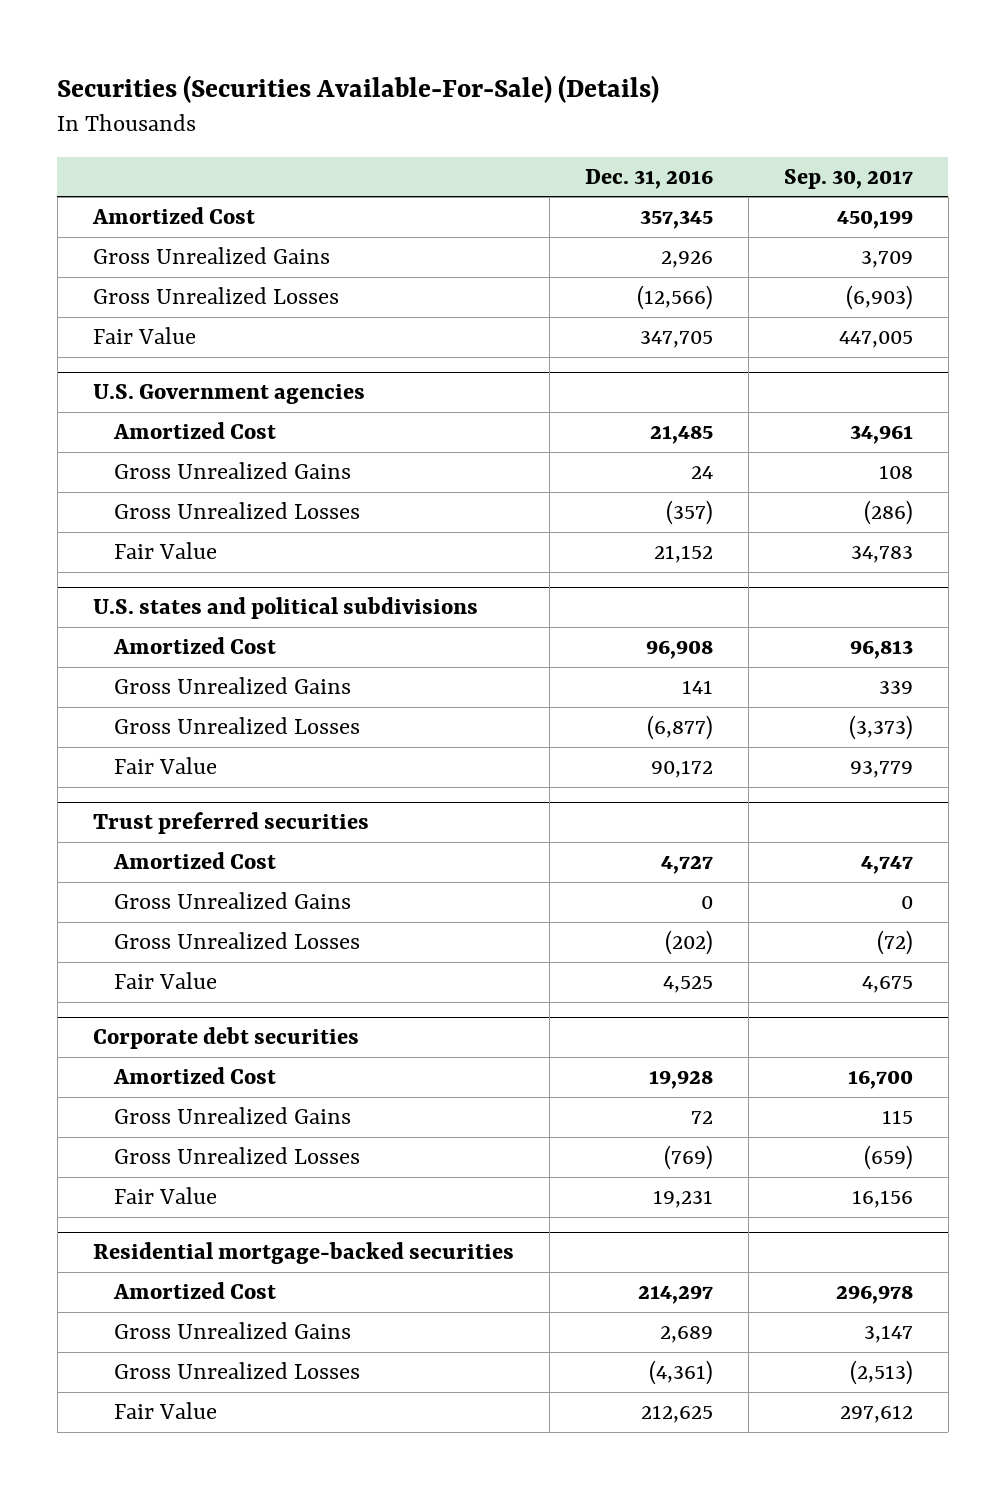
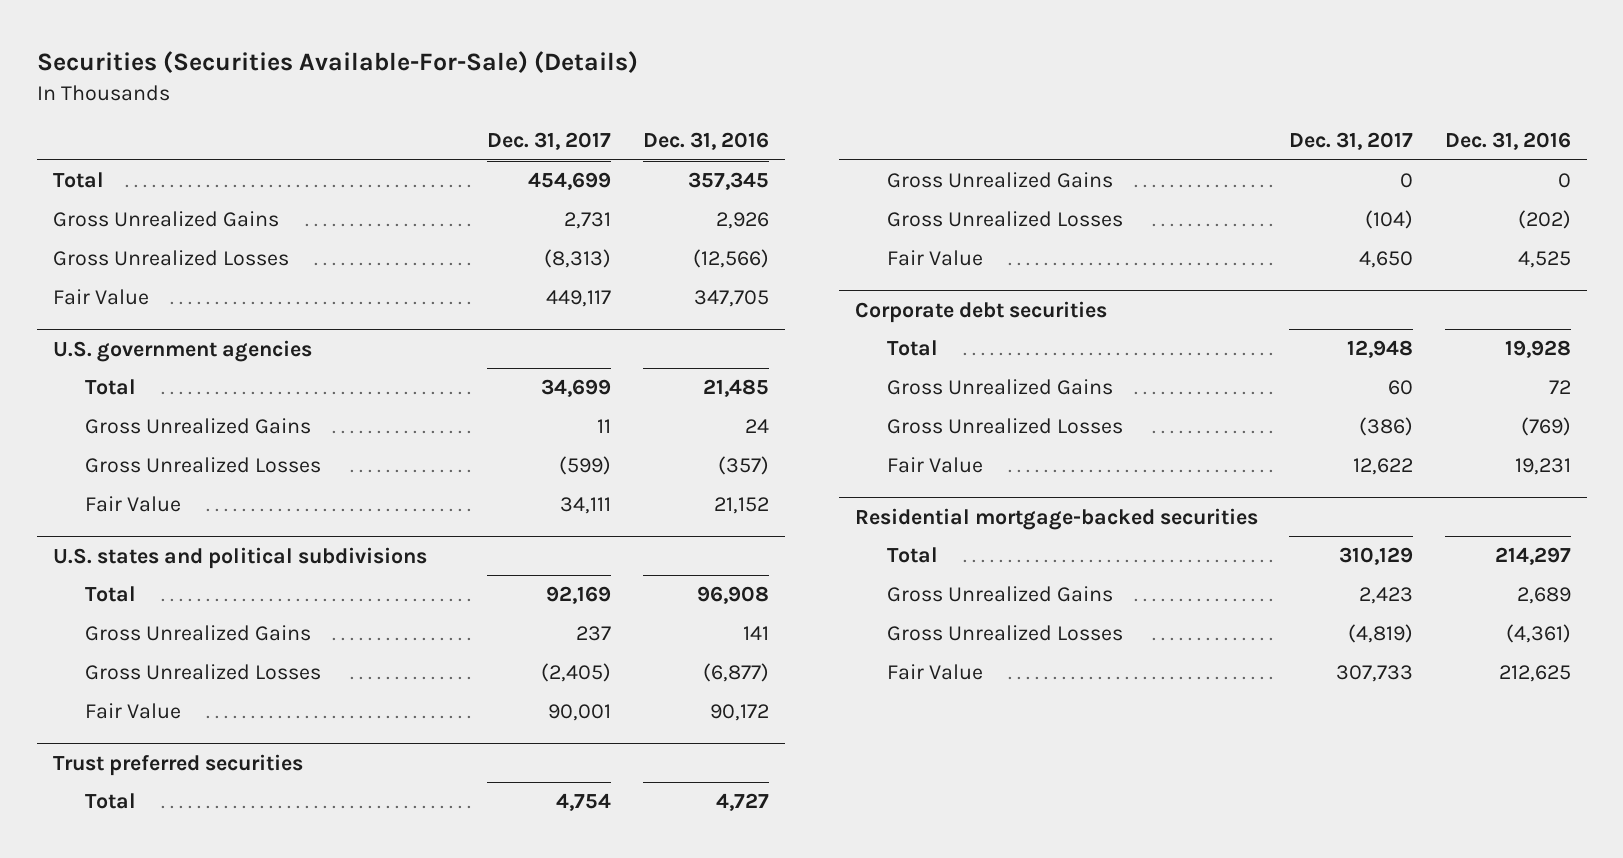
[783,168,913,189] Sep. 30, 2017 -> none
none -> [487,132,612,151] Dec. 31, 2017
[91,207,255,225] Amortized Cost -> [52,172,104,189] Total
[92,384,365,405] U.S. Government agencies -> [52,339,312,362] U.S. government agencies
[112,422,276,440] Amortized Cost -> [84,379,136,396] Total
[112,637,276,655] Amortized Cost -> [84,586,136,603] Total
[112,852,276,870] Amortized Cost -> [84,793,136,810] Total
[112,1067,276,1085] Amortized Cost -> [886,340,938,357] Total
[112,1282,276,1300] Amortized Cost -> [886,547,938,564] Total

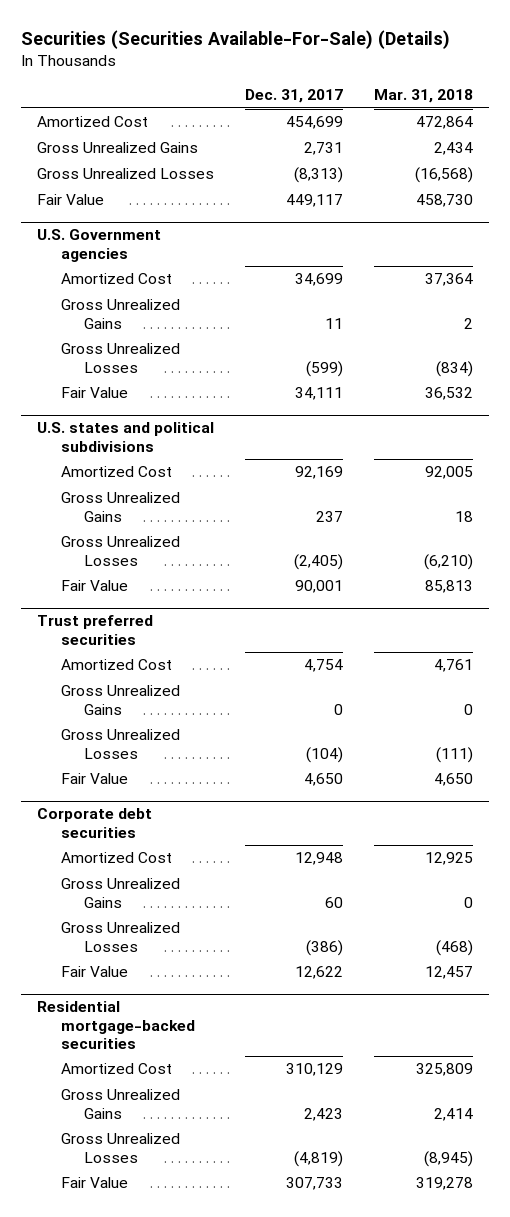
[642,132,769,151] Dec. 31, 2016 -> none
none -> [374,89,474,104] Mar. 31, 2018
[52,172,104,189] Total -> [37,116,149,128] Amortized Cost
[52,339,312,362] U.S. government agencies -> [37,229,162,262] U.S. Government agencies
[84,379,136,396] Total -> [60,273,172,285] Amortized Cost
[84,586,136,603] Total -> [60,466,172,478] Amortized Cost
[84,793,136,810] Total -> [60,659,172,671] Amortized Cost
[886,340,938,357] Total -> [60,852,172,864] Amortized Cost
[886,547,938,564] Total -> [60,1063,172,1075] Amortized Cost

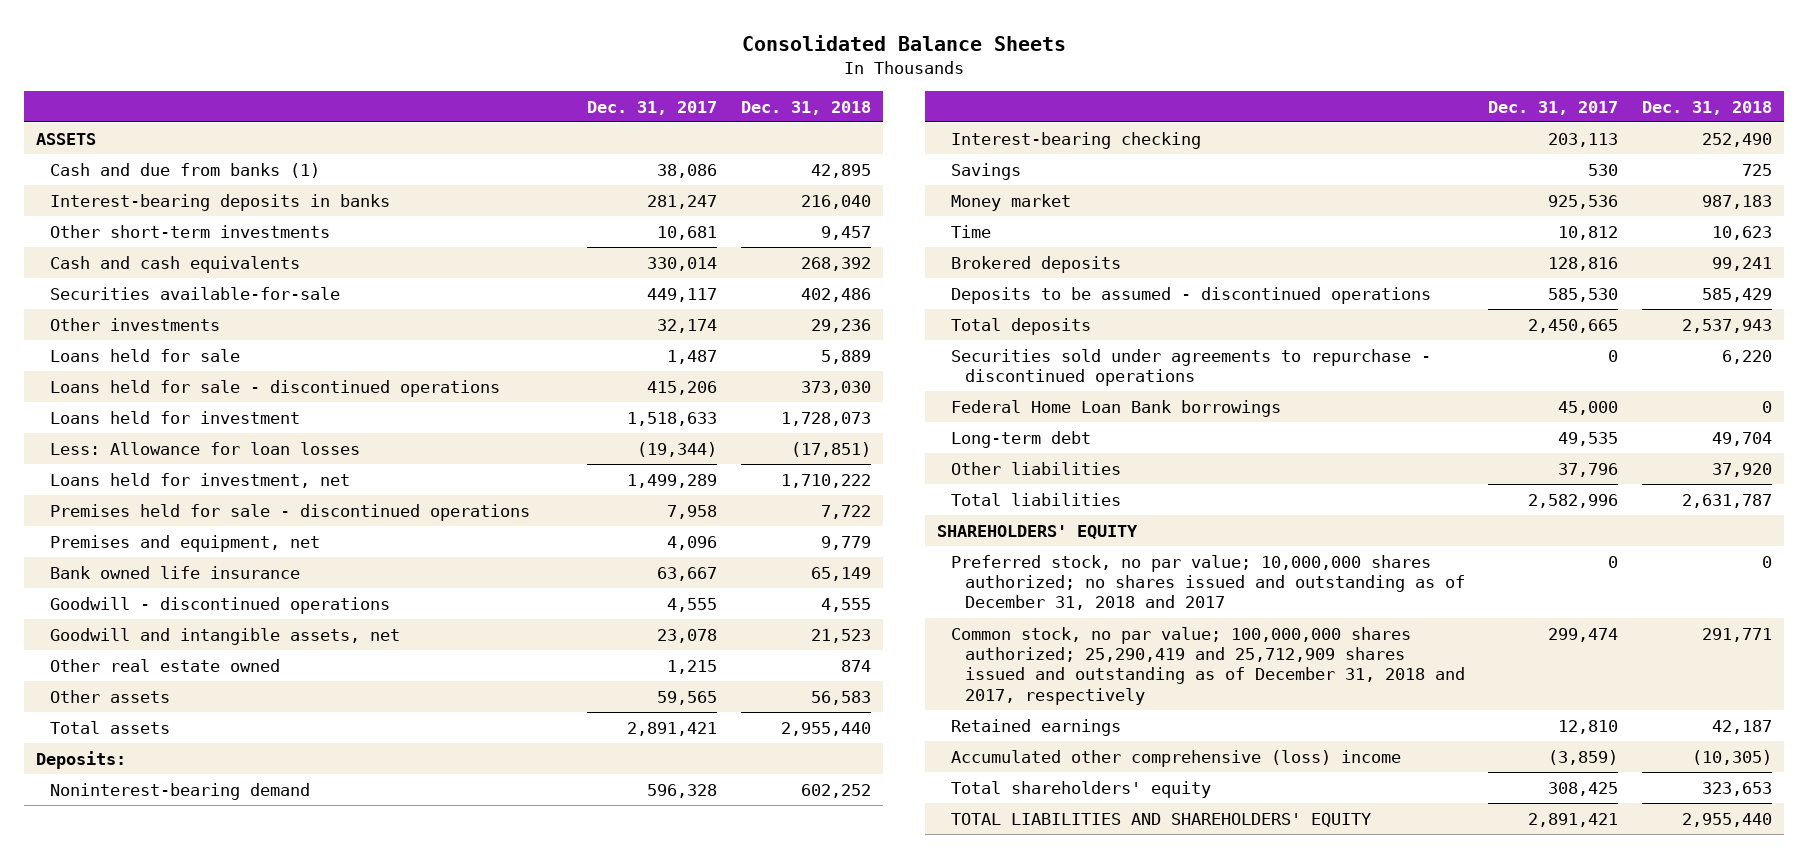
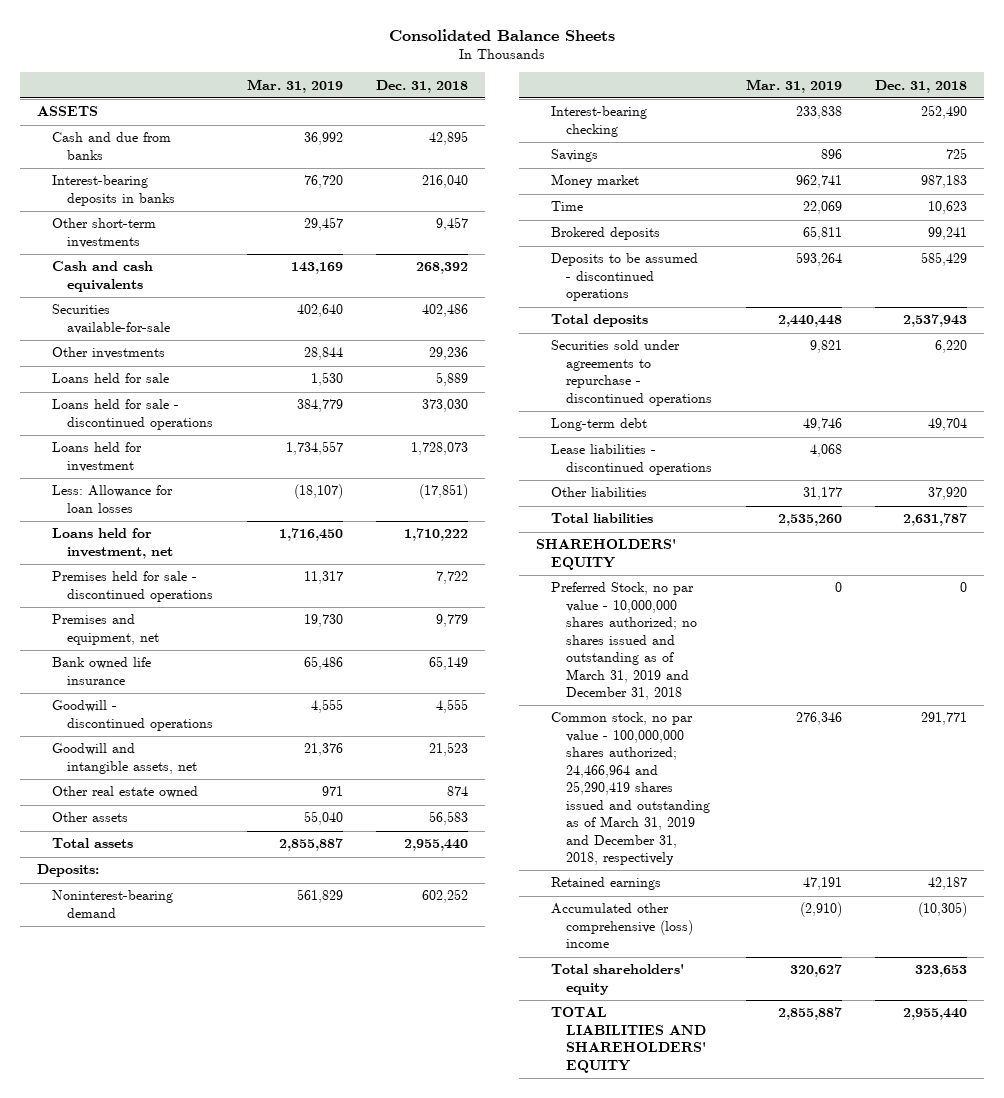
[587,100,718,115] Dec. 31, 2017 -> none
none -> [246,78,343,93] Mar. 31, 2019
[49,162,320,178] Cash and due from banks (1) -> [51,132,171,160] Cash and due from banks
[950,399,1281,417] Federal Home Loan Bank borrowings -> none
none -> [550,444,712,475] Lease liabilities - discontinued operations
[950,554,1465,611] Preferred stock, no par value; 10,000,000 shares authorized; no shares issued and outstanding as of December 31, 2018 and 2017 -> [550,582,697,701] Preferred Stock, no par value - 10,000,000 shares authorized; no shares issued and outstanding as of March 31, 2019 and December 31, 2018
[950,626,1465,705] Common stock, no par value; 100,000,000 shares authorized; 25,290,419 and 25,712,909 shares issued and outstanding as of December 31, 2018 and 2017, respectively -> [550,712,710,866] Common stock, no par value - 100,000,000 shares authorized; 24,466,964 and 25,290,419 shares issued and outstanding as of March 31, 2019 and December 31, 2018, respectively

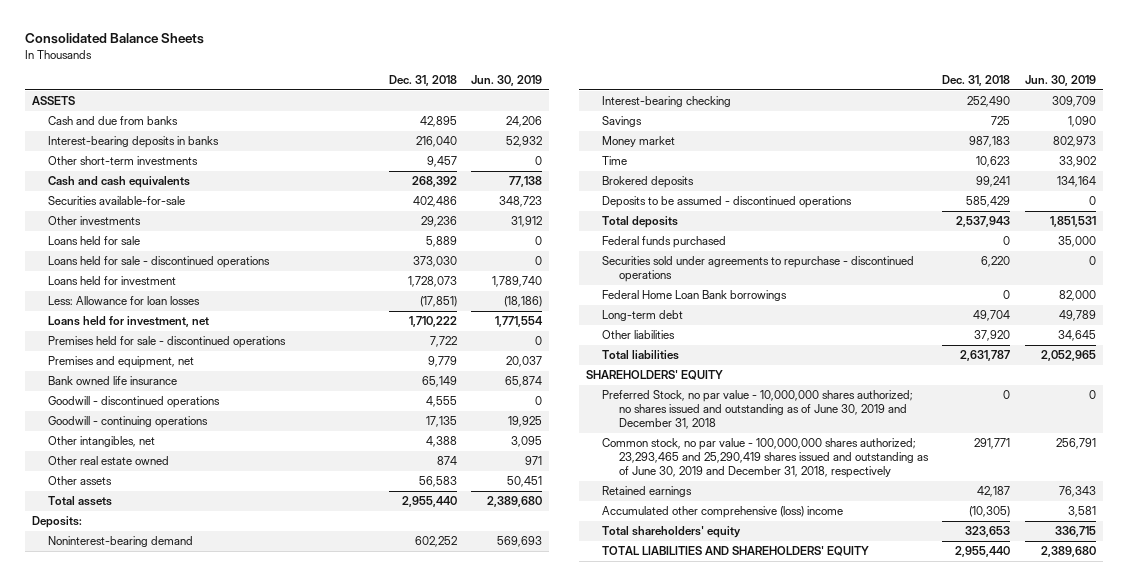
[246,78,343,93] Mar. 31, 2019 -> none
none -> [471,75,543,87] Jun. 30, 2019
[51,743,197,774] Goodwill and intangible assets, net -> none
none -> [48,416,209,429] Goodwill - continuing operations
none -> [48,436,156,448] Other intangibles, net
none -> [602,236,727,249] Federal funds purchased
none -> [602,290,788,302] Federal Home Loan Bank borrowings
[550,444,712,475] Lease liabilities - discontinued operations -> none
[550,582,697,701] Preferred Stock, no par value - 10,000,000 shares authorized; no shares issued and outstanding as of March 31, 2019 and December 31, 2018 -> [602,390,914,430] Preferred Stock, no par value - 10,000,000 shares authorized; no shares issued and outstanding as of June 30, 2019 and December 31, 2018
[550,712,710,866] Common stock, no par value - 100,000,000 shares authorized; 24,466,964 and 25,290,419 shares issued and outstanding as of March 31, 2019 and December 31, 2018, respectively -> [602,438,929,479] Common stock, no par value - 100,000,000 shares authorized; 23,293,465 and 25,290,419 shares issued and outstanding as of June 30, 2019 and December 31, 2018, respectively

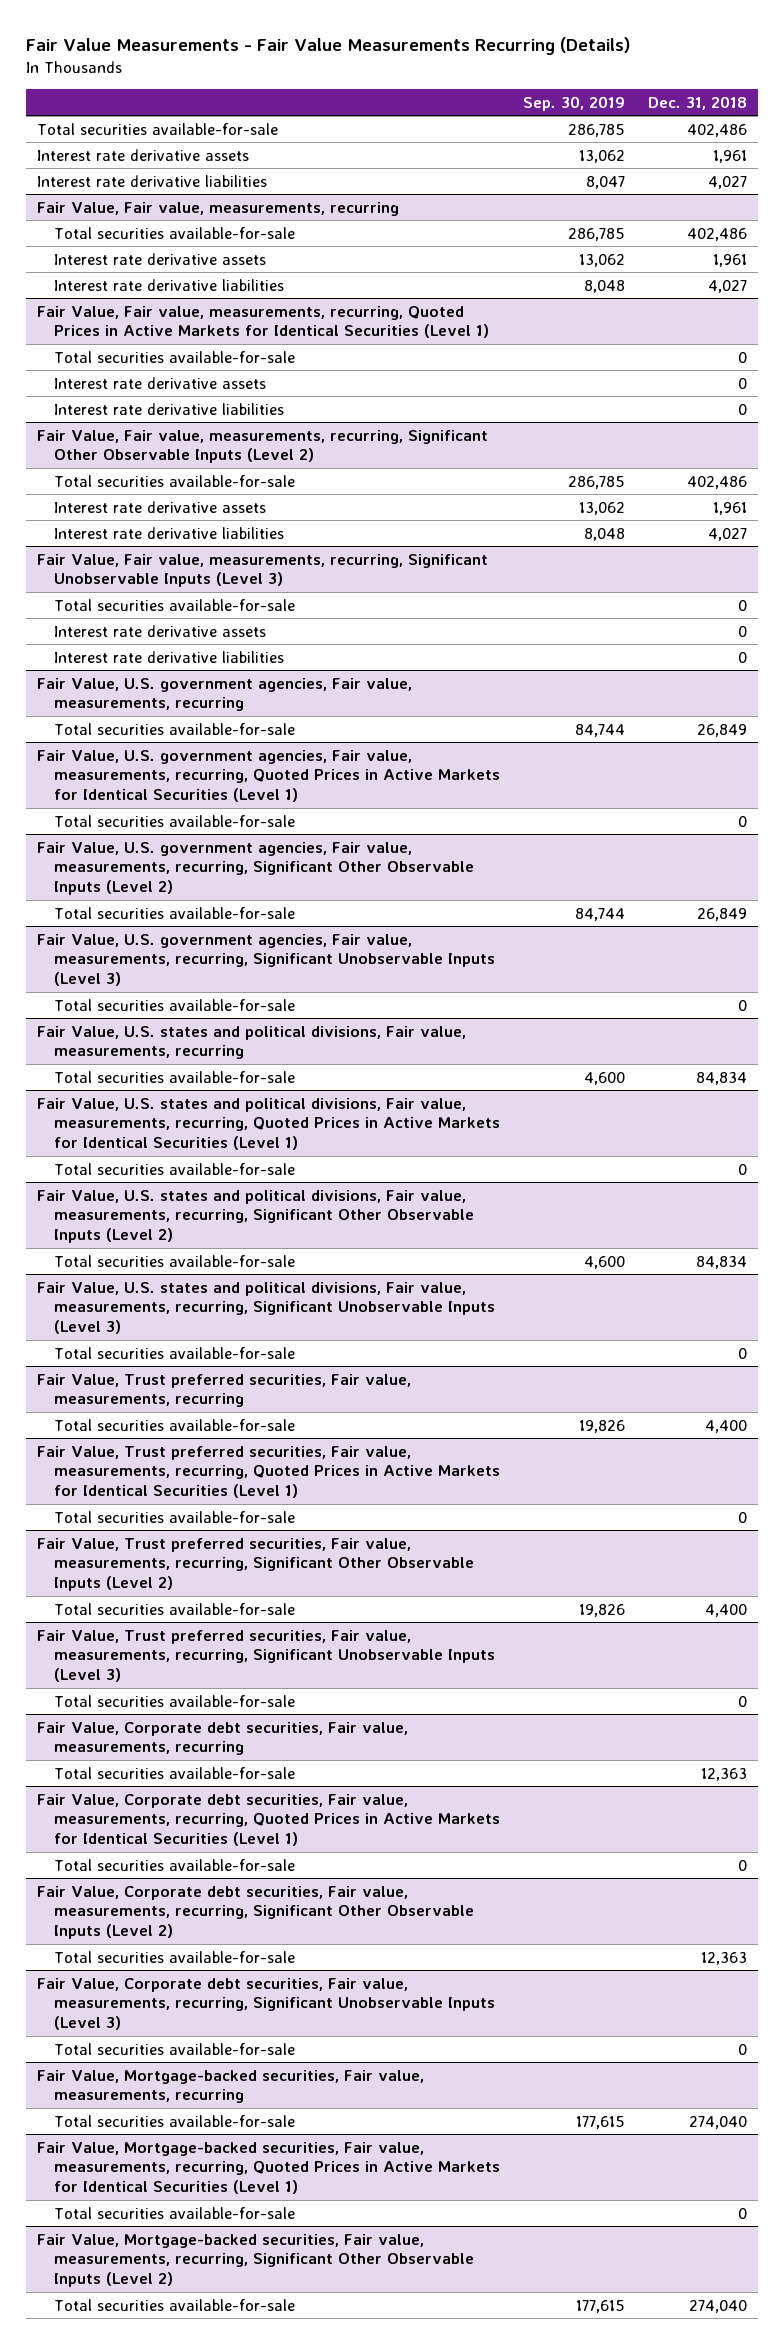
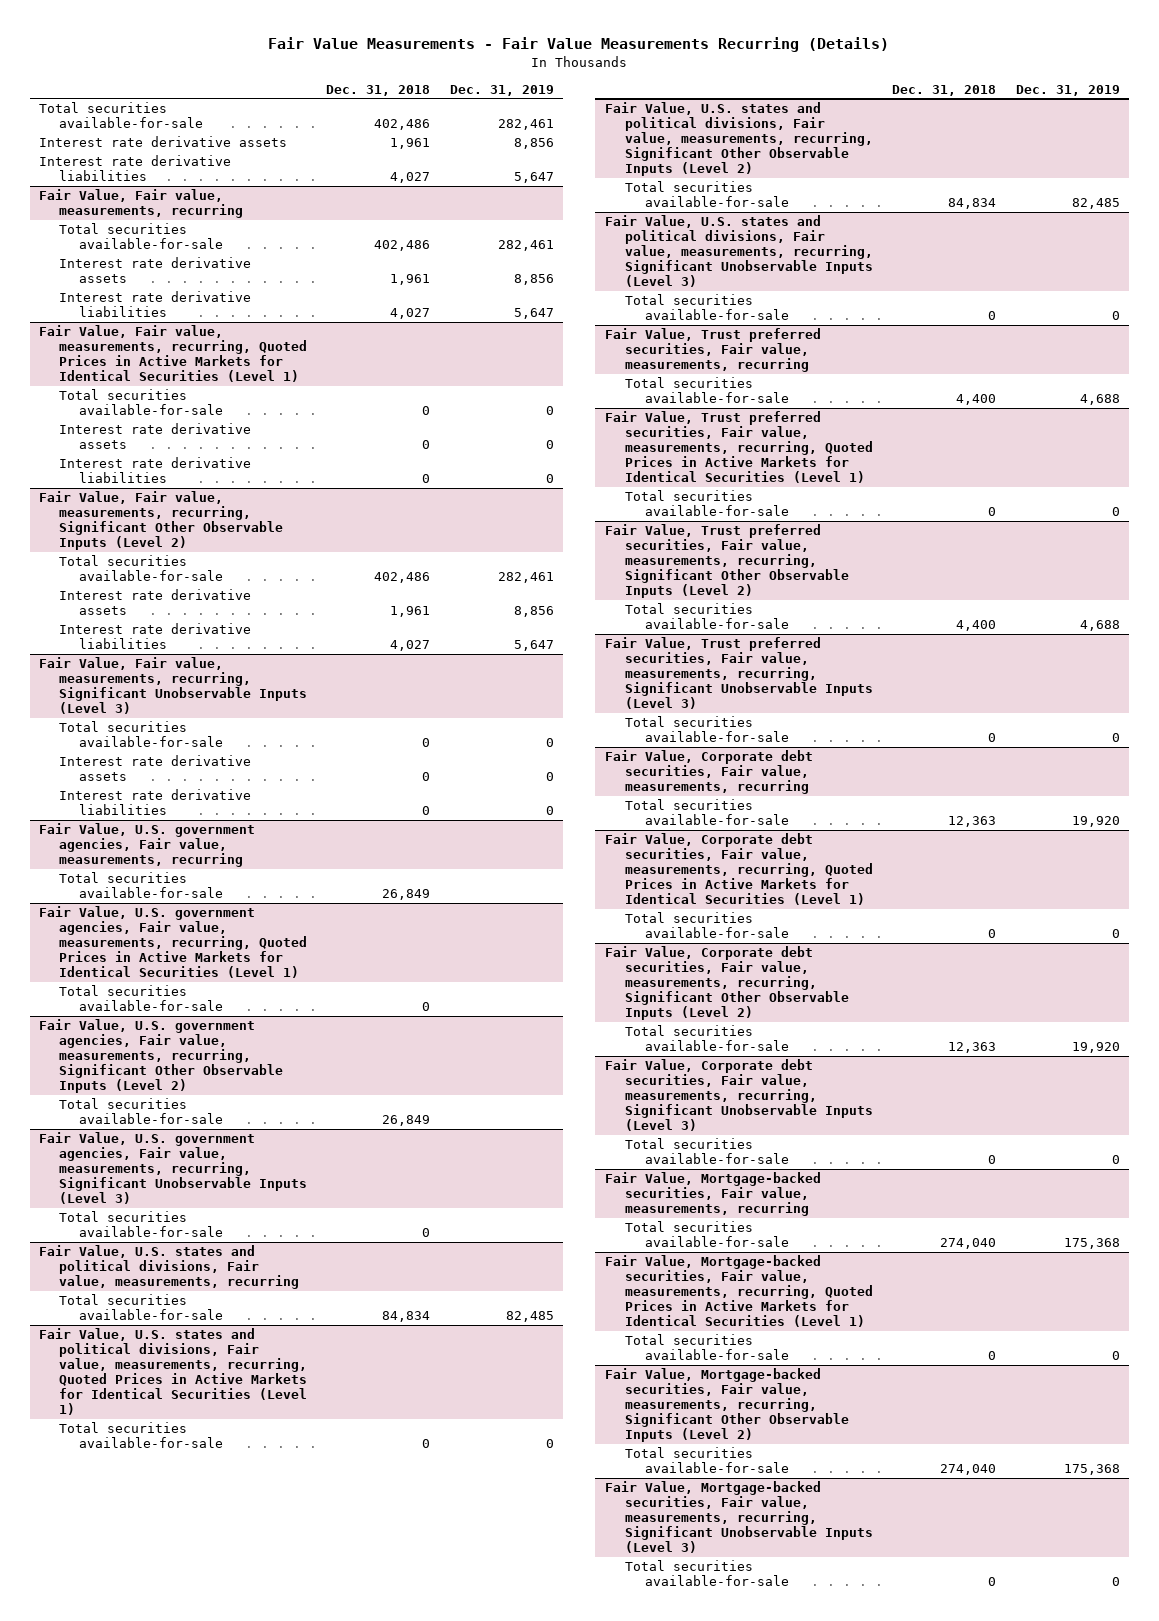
[523,95,626,111] Sep. 30, 2019 -> none
none -> [449,84,554,96] Dec. 31, 2019
none -> [605,1481,874,1554] Fair Value, Mortgage-backed securities, Fair value, measurements, recurring, Significant Unobservable Inputs (Level 3)
none -> [625,1560,790,1587] Total securities available-for-sale

